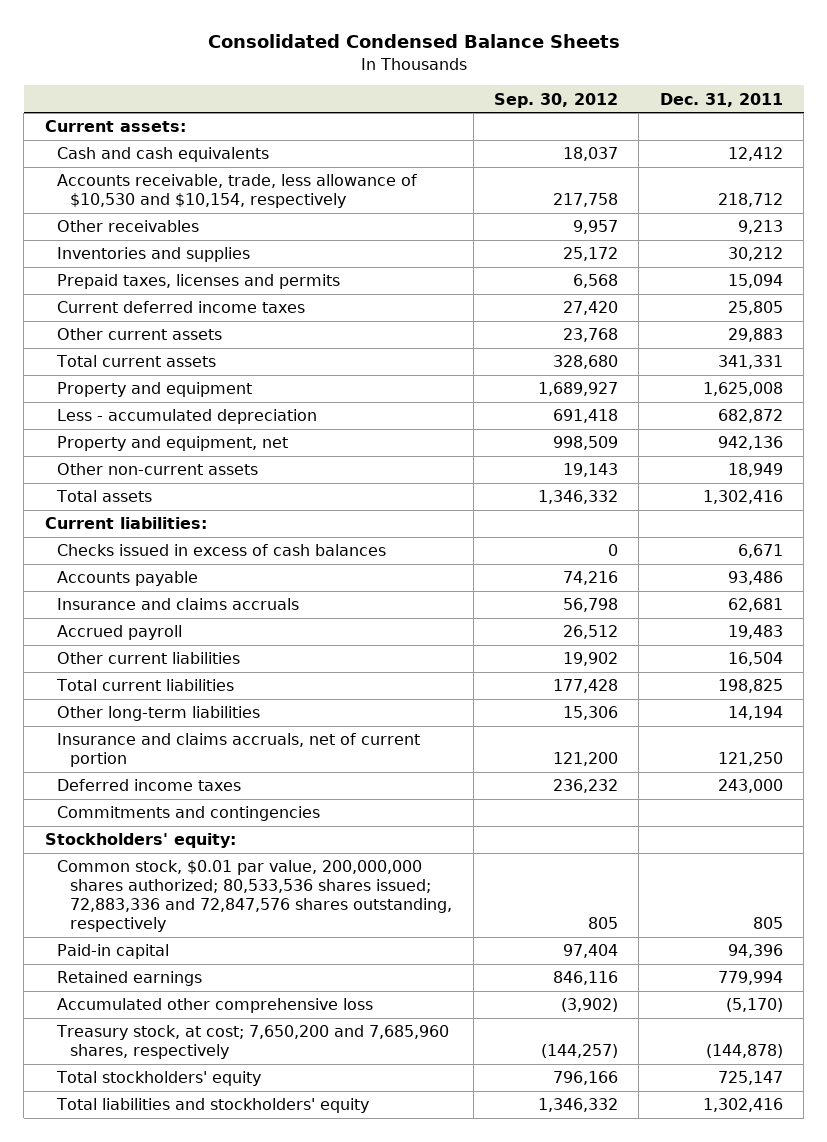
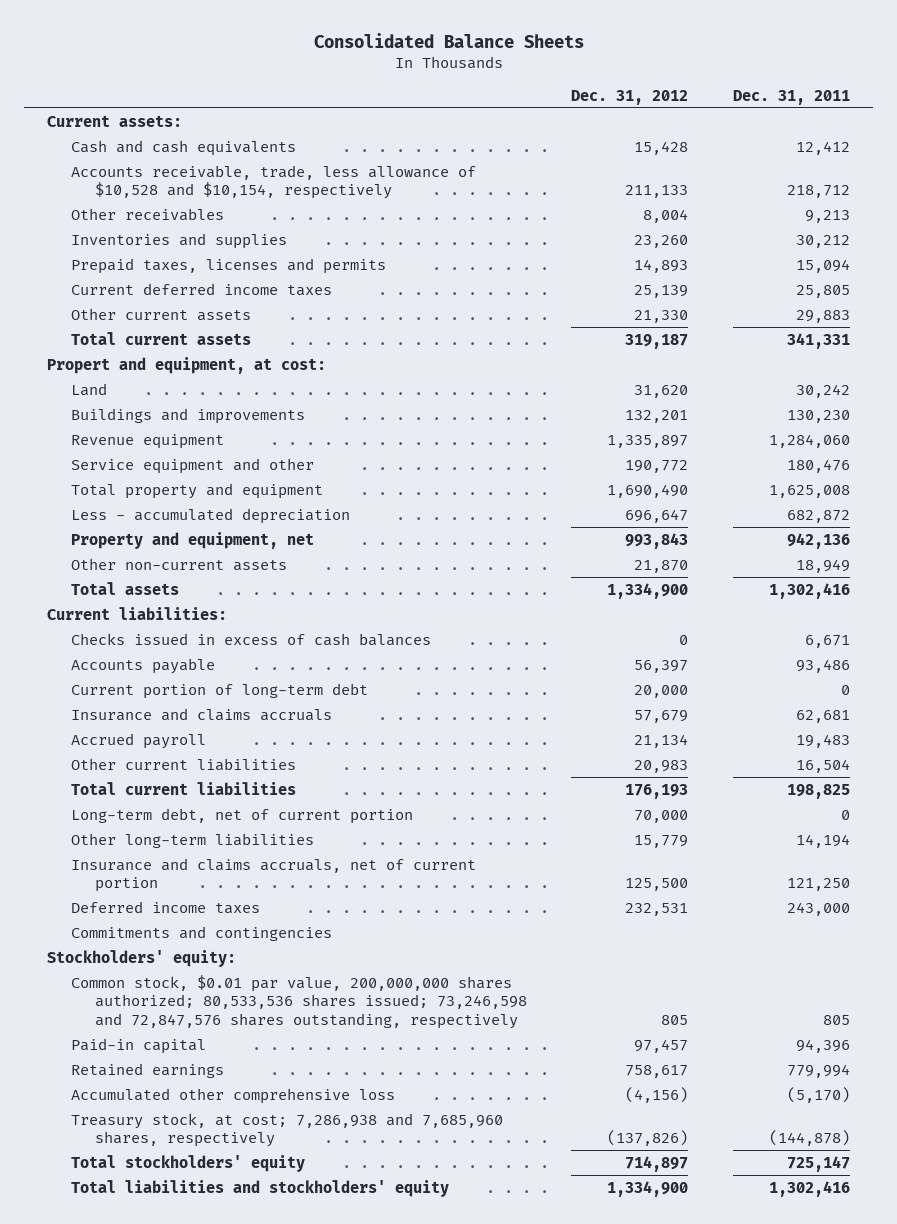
[207,34,620,49] Consolidated Condensed Balance Sheets -> [313,32,584,48] Consolidated Balance Sheets
[494,92,619,108] Sep. 30, 2012 -> none
none -> [571,89,689,105] Dec. 31, 2012
[57,174,418,209] Accounts receivable, trade, less allowance of $10,530 and $10,154, respectively -> [70,164,476,200] Accounts receivable, trade, less allowance of $10,528 and $10,154, respectively
none -> [46,356,326,374] Propert and equipment, at cost:
none -> [70,382,107,396] Land
none -> [70,407,305,424] Buildings and improvements
none -> [70,433,224,449] Revenue equipment
none -> [70,457,314,474] Service equipment and other
[57,382,253,398] Property and equipment -> [70,482,323,499] Total property and equipment
none -> [70,682,368,699] Current portion of long-term debt
none -> [70,807,413,824] Long-term debt, net of current portion
[57,860,453,933] Common stock, $0.01 par value, 200,000,000 shares authorized; 80,533,536 shares issued; 72,883,336 and 72,847,576 shares outstanding, respectively -> [70,974,527,1029] Common stock, $0.01 par value, 200,000,000 shares authorized; 80,533,536 shares issued; 73,246,598 and 72,847,576 shares outstanding, respectively
[56,1025,450,1060] Treasury stock, at cost; 7,650,200 and 7,685,960 shares, respectively -> [70,1112,503,1148] Treasury stock, at cost; 7,286,938 and 7,685,960 shares, respectively

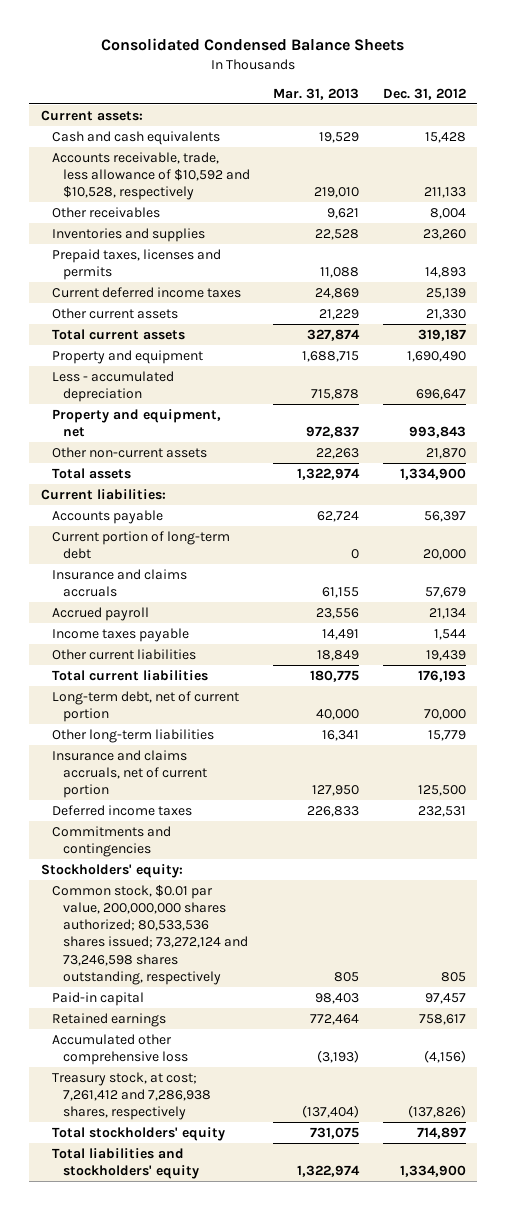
[313,32,584,48] Consolidated Balance Sheets -> [101,38,405,52] Consolidated Condensed Balance Sheets
[733,89,851,105] Dec. 31, 2011 -> none
none -> [273,87,360,100] Mar. 31, 2013
[70,164,476,200] Accounts receivable, trade, less allowance of $10,528 and $10,154, respectively -> [51,151,251,201] Accounts receivable, trade, less allowance of $10,592 and $10,528, respectively
[46,356,326,374] Propert and equipment, at cost: -> none
[70,382,107,396] Land -> none
[70,407,305,424] Buildings and improvements -> none
[70,433,224,449] Revenue equipment -> none
[70,457,314,474] Service equipment and other -> none
[70,482,323,499] Total property and equipment -> [51,349,203,364] Property and equipment
[70,632,431,646] Checks issued in excess of cash balances -> none
none -> [51,627,189,642] Income taxes payable
[634,759,689,773] 20,983 -> [425,649,466,661] 19,439
[70,974,527,1029] Common stock, $0.01 par value, 200,000,000 shares authorized; 80,533,536 shares issued; 73,246,598 and 72,847,576 shares outstanding, respectively -> [51,884,249,985] Common stock, $0.01 par value, 200,000,000 shares authorized; 80,533,536 shares issued; 73,272,124 and 73,246,598 shares outstanding, respectively
[70,1112,503,1148] Treasury stock, at cost; 7,286,938 and 7,685,960 shares, respectively -> [51,1071,212,1121] Treasury stock, at cost; 7,261,412 and 7,286,938 shares, respectively

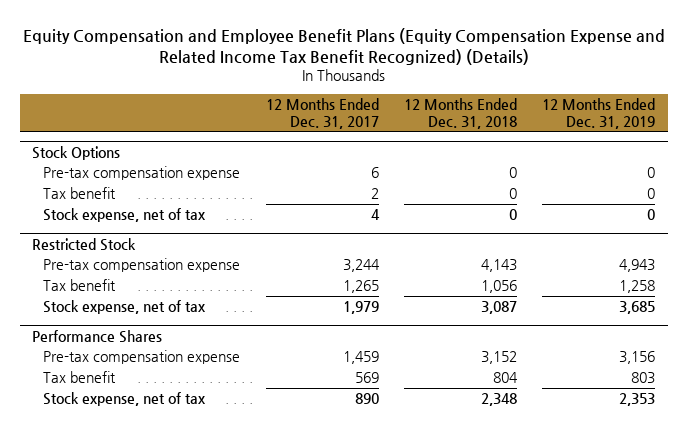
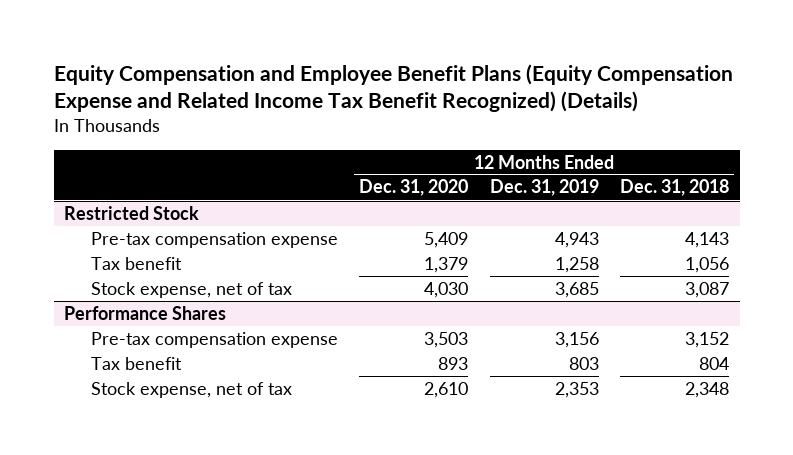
[265,97,379,130] 12 Months Ended Dec. 31, 2017 -> none
none -> [359,179,469,197] Dec. 31, 2020
[32,145,121,160] Stock Options -> none
[43,166,241,181] Pre-tax compensation expense -> none
[43,187,117,200] Tax benefit -> none
[43,208,207,223] Stock expense, net of tax -> none

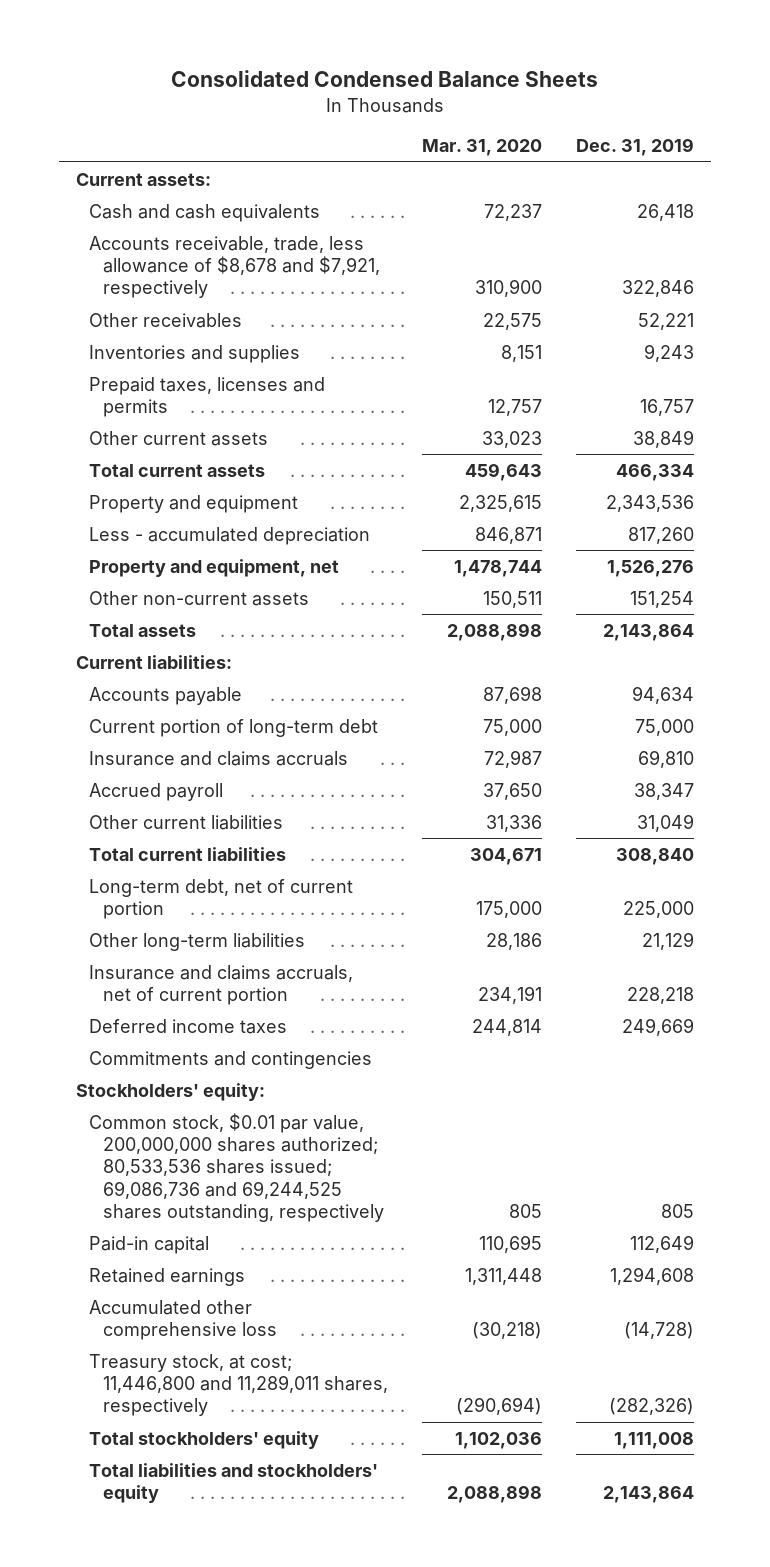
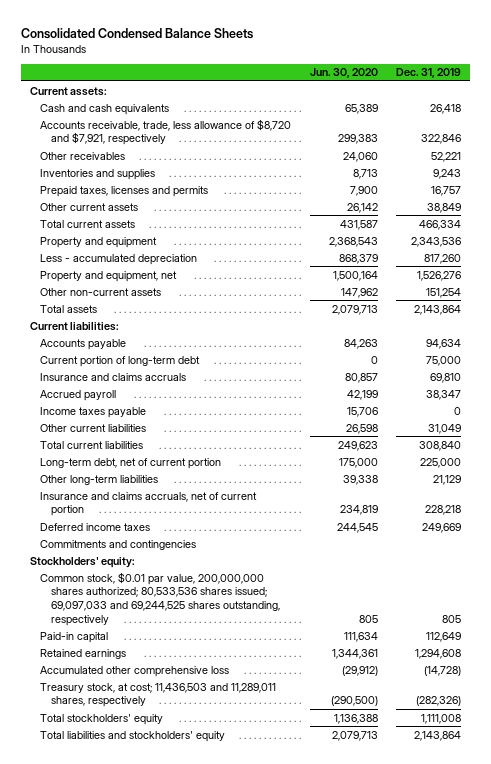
[422,139,543,157] Mar. 31, 2020 -> none
none -> [309,68,378,79] Jun. 30, 2020
[89,235,381,299] Accounts receivable, trade, less allowance of $8,678 and $7,921, respectively -> [40,118,292,146] Accounts receivable, trade, less allowance of $8,720 and $7,921, respectively
none -> [40,406,147,418] Income taxes payable
[89,1112,385,1223] Common stock, $0.01 par value, 200,000,000 shares authorized; 80,533,536 shares issued; 69,086,736 and 69,244,525 shares outstanding, respectively -> [40,571,281,626] Common stock, $0.01 par value, 200,000,000 shares authorized; 80,533,536 shares issued; 69,097,033 and 69,244,525 shares outstanding, respectively
[89,1353,389,1417] Treasury stock, at cost; 11,446,800 and 11,289,011 shares, respectively -> [40,682,277,708] Treasury stock, at cost; 11,436,503 and 11,289,011 shares, respectively

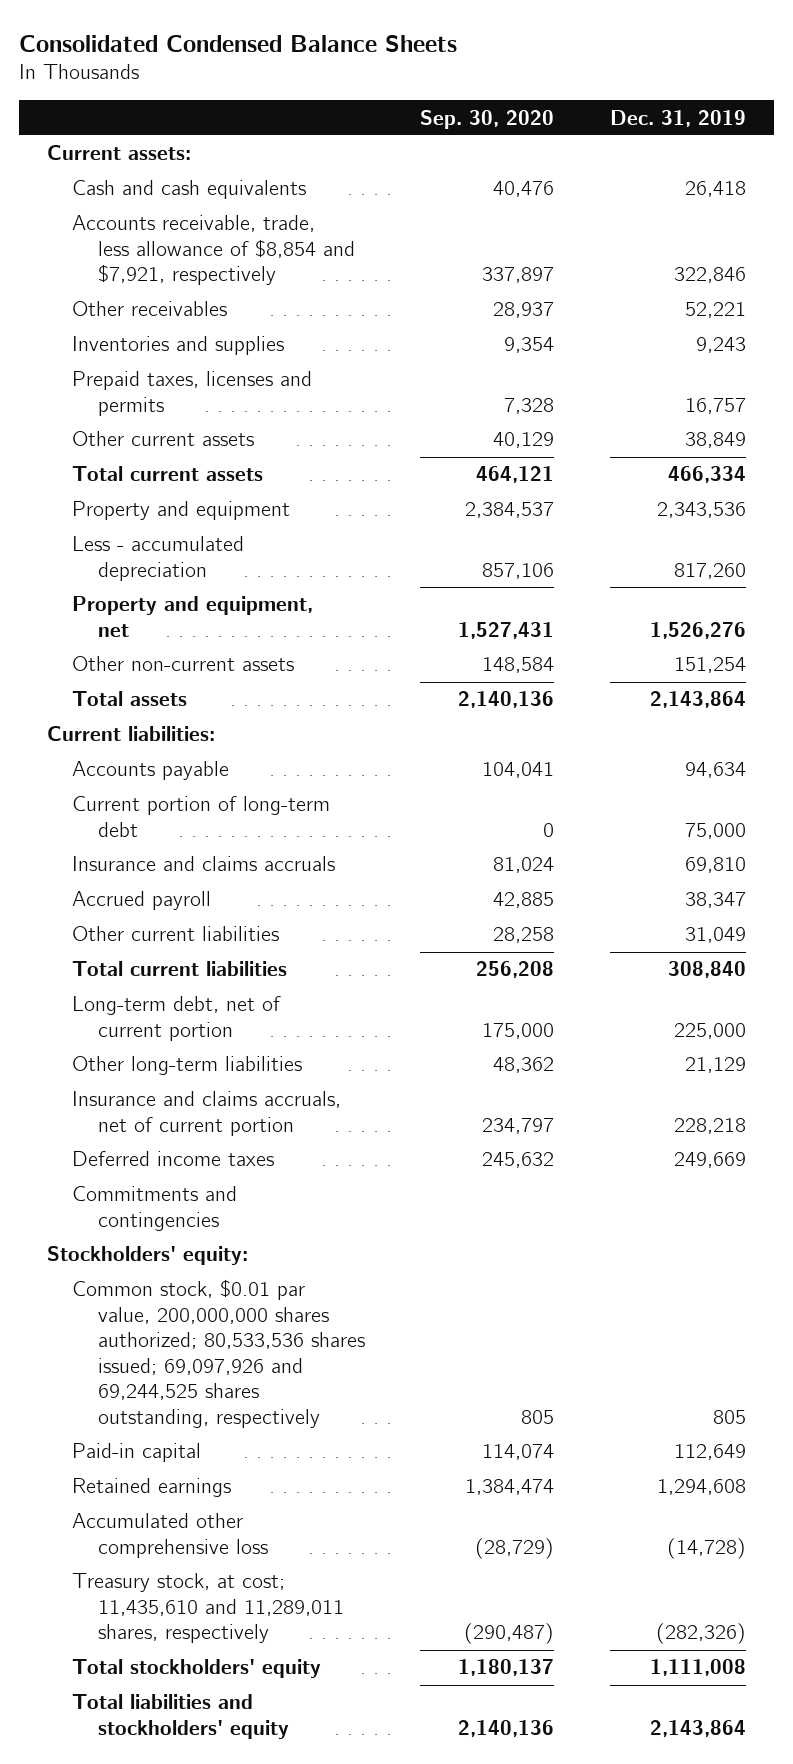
[309,68,378,79] Jun. 30, 2020 -> none
none -> [420,109,555,129] Sep. 30, 2020
[40,118,292,146] Accounts receivable, trade, less allowance of $8,720 and $7,921, respectively -> [72,215,355,286] Accounts receivable, trade, less allowance of $8,854 and $7,921, respectively
[40,406,147,418] Income taxes payable -> none
[40,571,281,626] Common stock, $0.01 par value, 200,000,000 shares authorized; 80,533,536 shares issued; 69,097,033 and 69,244,525 shares outstanding, respectively -> [72,1279,365,1428] Common stock, $0.01 par value, 200,000,000 shares authorized; 80,533,536 shares issued; 69,097,926 and 69,244,525 shares outstanding, respectively
[40,682,277,708] Treasury stock, at cost; 11,436,503 and 11,289,011 shares, respectively -> [72,1573,344,1644] Treasury stock, at cost; 11,435,610 and 11,289,011 shares, respectively

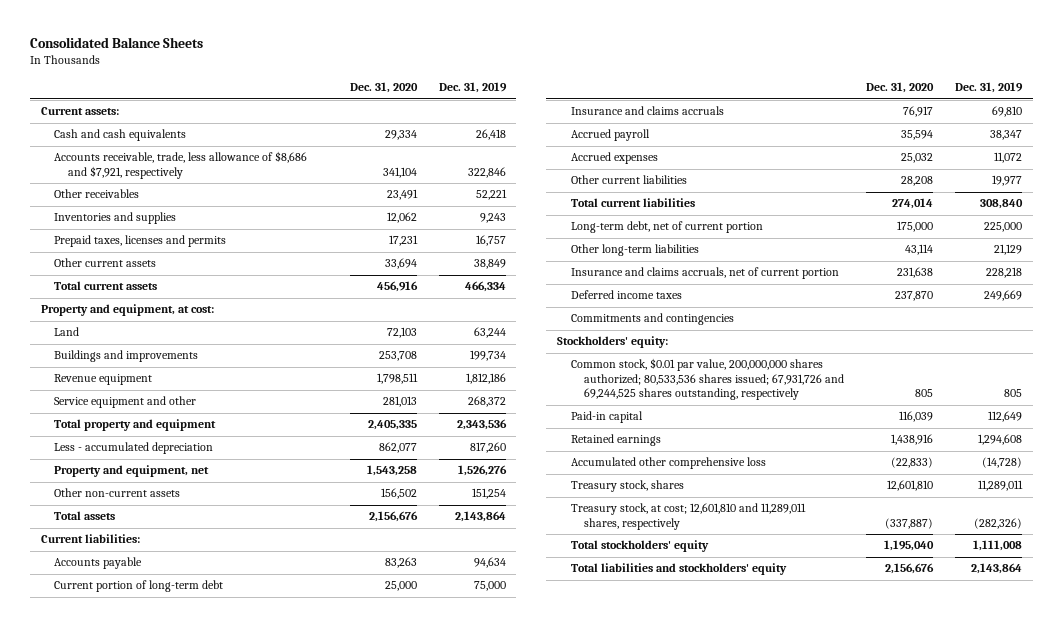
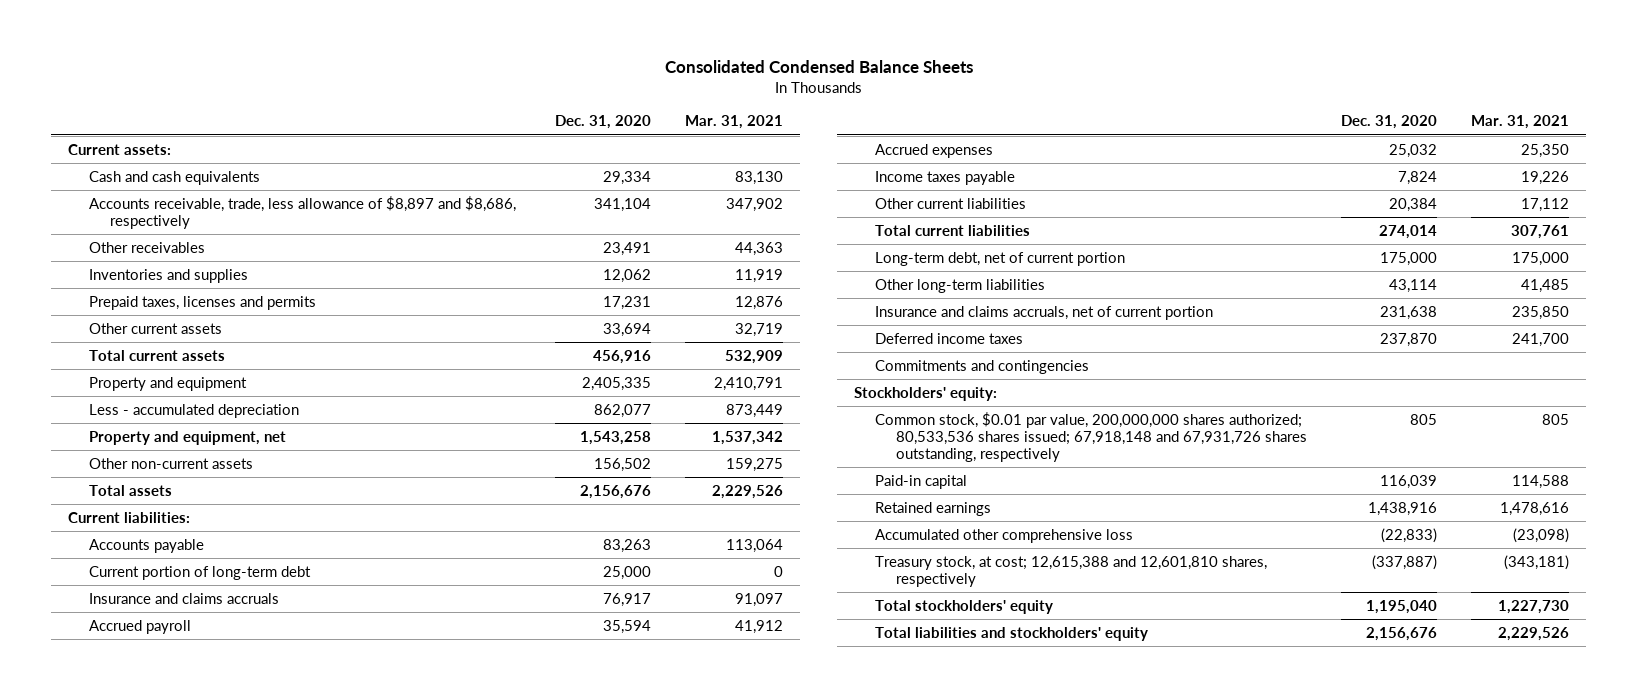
[29,37,203,49] Consolidated Balance Sheets -> [664,60,973,74] Consolidated Condensed Balance Sheets
[438,82,507,94] Dec. 31, 2019 -> none
none -> [685,115,784,130] Mar. 31, 2021
[54,151,308,179] Accounts receivable, trade, less allowance of $8,686 and $7,921, respectively -> [88,195,516,229] Accounts receivable, trade, less allowance of $8,897 and $8,686, respectively
[40,304,214,317] Property and equipment, at cost: -> none
[54,327,80,337] Land -> none
[54,350,199,363] Buildings and improvements -> none
[54,374,153,386] Revenue equipment -> none
[54,396,197,409] Service equipment and other -> none
[54,419,217,432] Total property and equipment -> [88,376,247,391] Property and equipment
none -> [874,170,1015,185] Income taxes payable
[901,176,934,187] 28,208 -> [1389,197,1438,212] 20,384
[570,358,845,401] Common stock, $0.01 par value, 200,000,000 shares authorized; 80,533,536 shares issued; 67,931,726 and 69,244,525 shares outstanding, respectively -> [874,411,1307,462] Common stock, $0.01 par value, 200,000,000 shares authorized; 80,533,536 shares issued; 67,918,148 and 67,931,726 shares outstanding, respectively
[570,480,684,493] Treasury stock, shares -> none
[570,503,806,530] Treasury stock, at cost; 12,601,810 and 11,289,011 shares, respectively -> [874,555,1267,587] Treasury stock, at cost; 12,615,388 and 12,601,810 shares, respectively

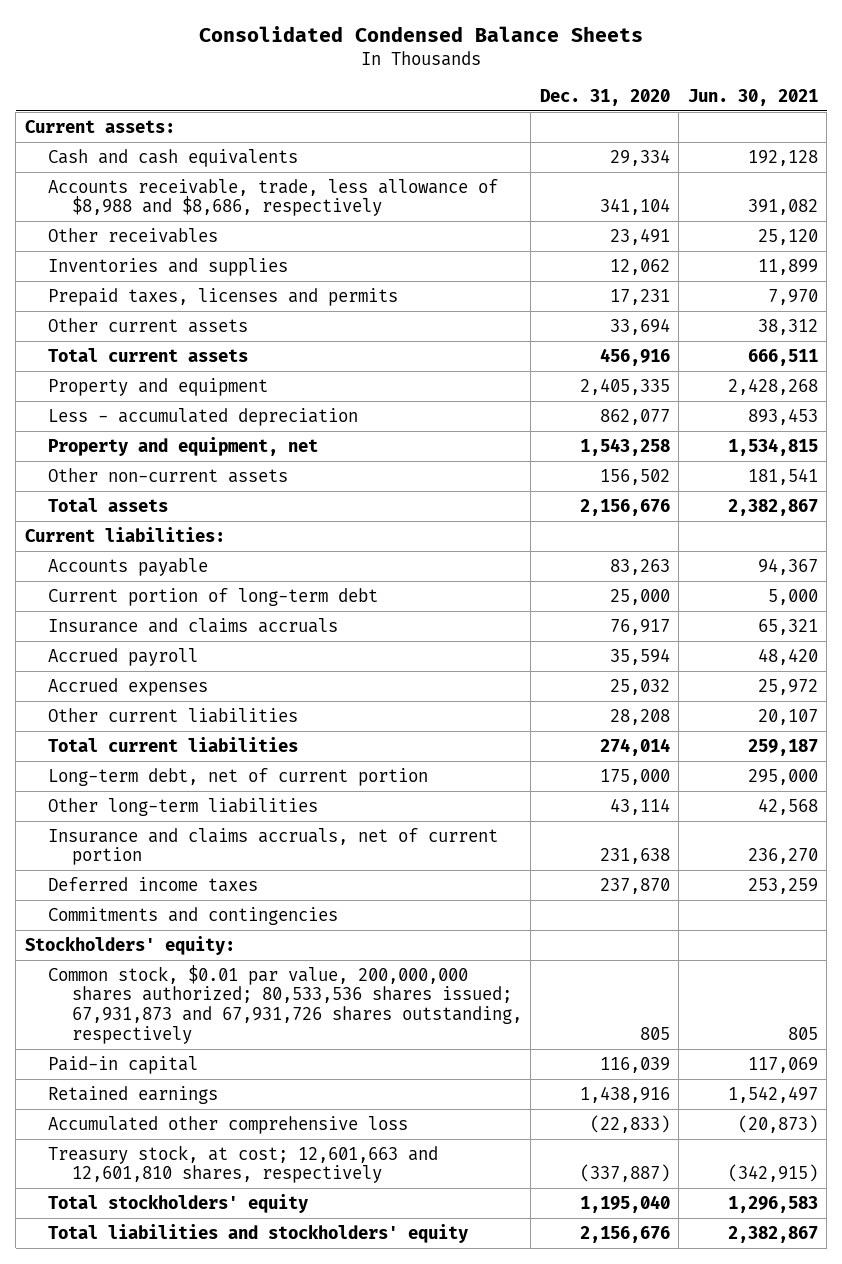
[685,115,784,130] Mar. 31, 2021 -> none
none -> [687,89,818,107] Jun. 30, 2021
[88,195,516,229] Accounts receivable, trade, less allowance of $8,897 and $8,686, respectively -> [48,178,499,217] Accounts receivable, trade, less allowance of $8,988 and $8,686, respectively
[874,170,1015,185] Income taxes payable -> none
[1389,197,1438,212] 20,384 -> [609,708,670,725] 28,208
[874,411,1307,462] Common stock, $0.01 par value, 200,000,000 shares authorized; 80,533,536 shares issued; 67,918,148 and 67,931,726 shares outstanding, respectively -> [48,964,522,1045] Common stock, $0.01 par value, 200,000,000 shares authorized; 80,533,536 shares issued; 67,931,873 and 67,931,726 shares outstanding, respectively
[874,555,1267,587] Treasury stock, at cost; 12,615,388 and 12,601,810 shares, respectively -> [48,1144,439,1184] Treasury stock, at cost; 12,601,663 and 12,601,810 shares, respectively

